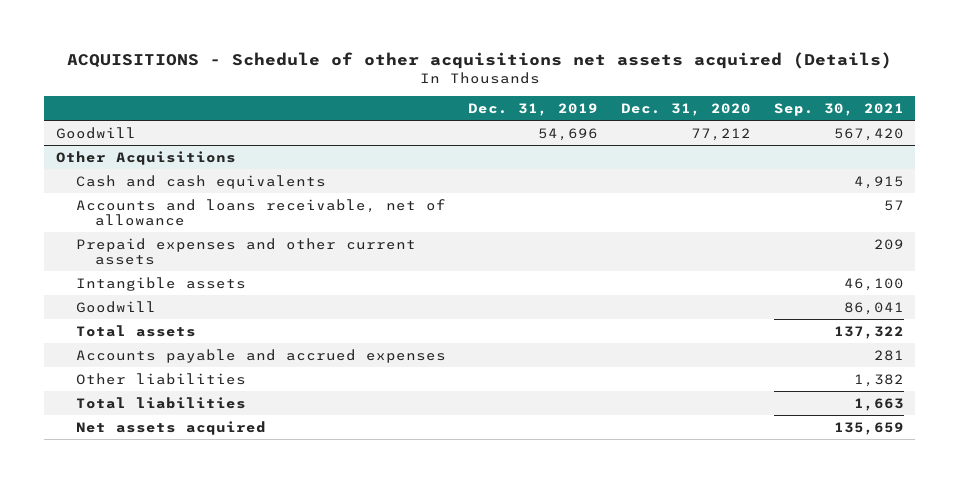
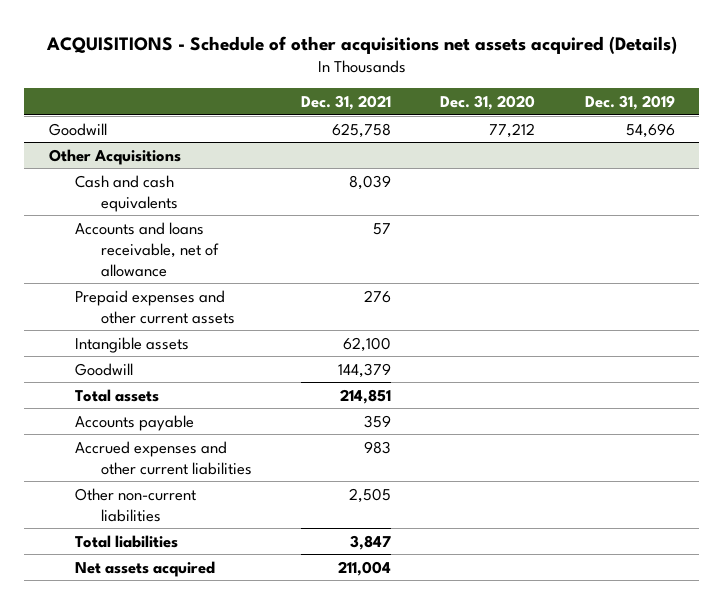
[774,103,905,117] Sep. 30, 2021 -> none
none -> [301,94,392,110] Dec. 31, 2021
[75,348,446,363] Accounts payable and accrued expenses -> [75,414,195,431] Accounts payable
none -> [75,440,253,475] Accrued expenses and other current liabilities
[75,372,246,385] Other liabilities -> [75,487,197,522] Other non-current liabilities

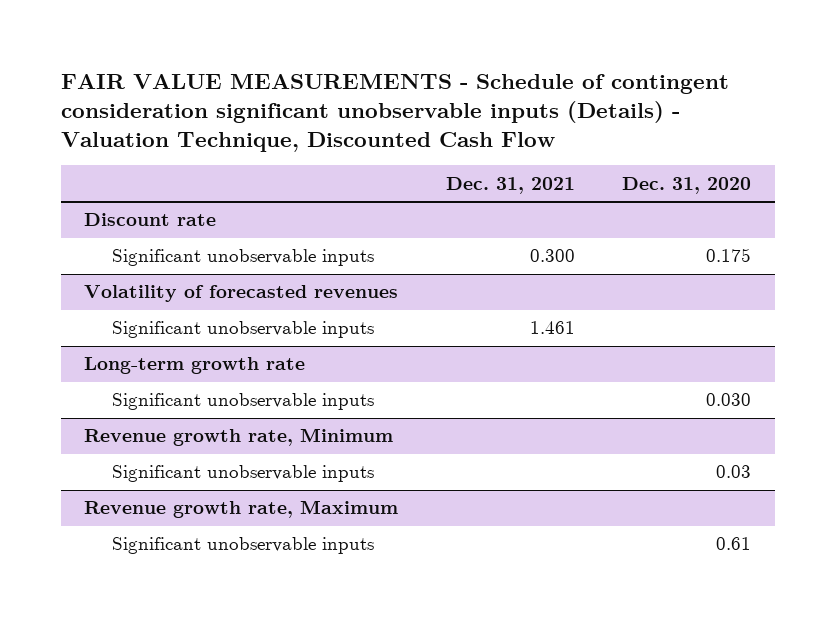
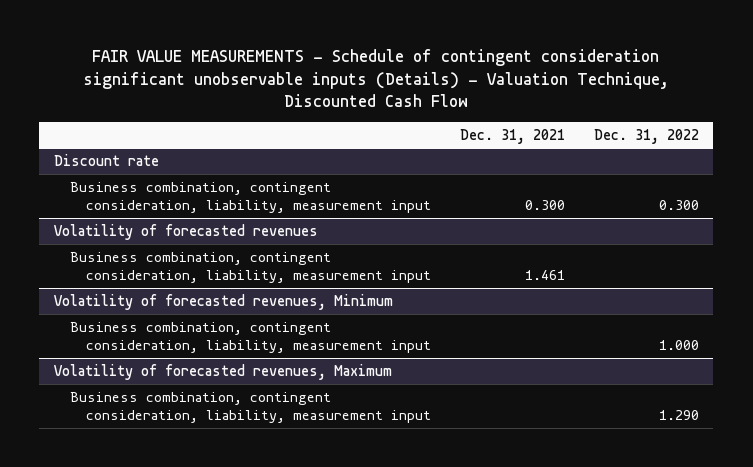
[622,176,752,194] Dec. 31, 2020 -> none
none -> [593,128,699,144] Dec. 31, 2022
[112,249,375,267] Significant unobservable inputs -> [69,181,431,213] Business combination, contingent consideration, liability, measurement input
[84,357,306,375] Long-term growth rate -> none
[112,393,375,411] Significant unobservable inputs -> none
[84,428,394,447] Revenue growth rate, Minimum -> none
[112,465,375,483] Significant unobservable inputs -> none
[84,500,399,519] Revenue growth rate, Maximum -> none
[112,537,375,555] Significant unobservable inputs -> none
[112,321,375,339] Significant unobservable inputs -> [69,251,431,283] Business combination, contingent consideration, liability, measurement input
none -> [54,293,394,310] Volatility of forecasted revenues, Minimum
none -> [69,321,431,353] Business combination, contingent consideration, liability, measurement input
none -> [54,363,393,380] Volatility of forecasted revenues, Maximum
none -> [69,391,431,423] Business combination, contingent consideration, liability, measurement input

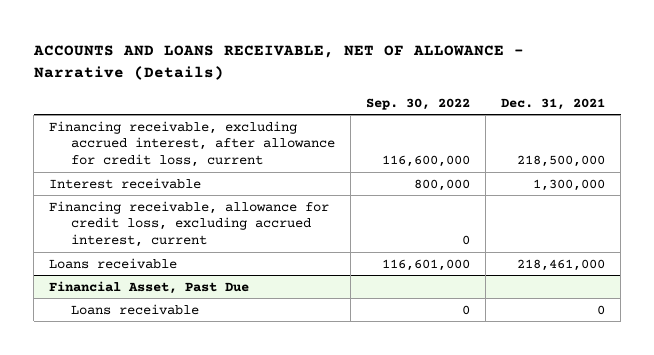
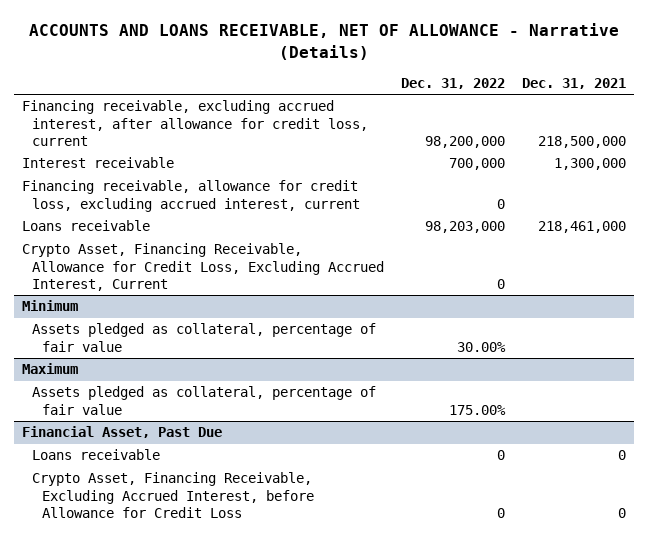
[366,97,471,110] Sep. 30, 2022 -> none
none -> [400,78,505,90] Dec. 31, 2022
none -> [22,243,385,292] Crypto Asset, Financing Receivable, Allowance for Credit Loss, Excluding Accrued Interest, Current
none -> [22,300,79,312] Minimum
none -> [32,323,377,352] Assets pledged as collateral, percentage of fair value
none -> [22,363,79,375] Maximum
none -> [32,386,377,415] Assets pledged as collateral, percentage of fair value
none -> [32,472,315,519] Crypto Asset, Financing Receivable, Excluding Accrued Interest, before Allowance for Credit Loss

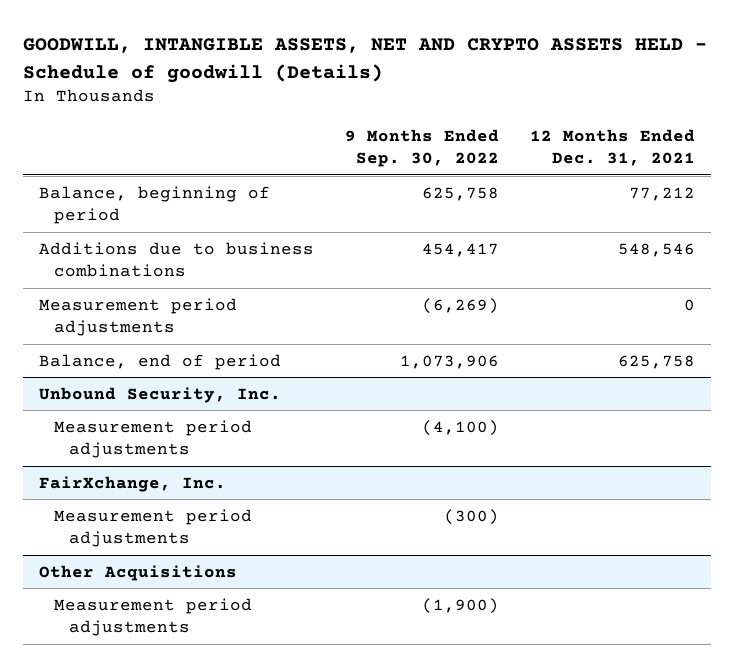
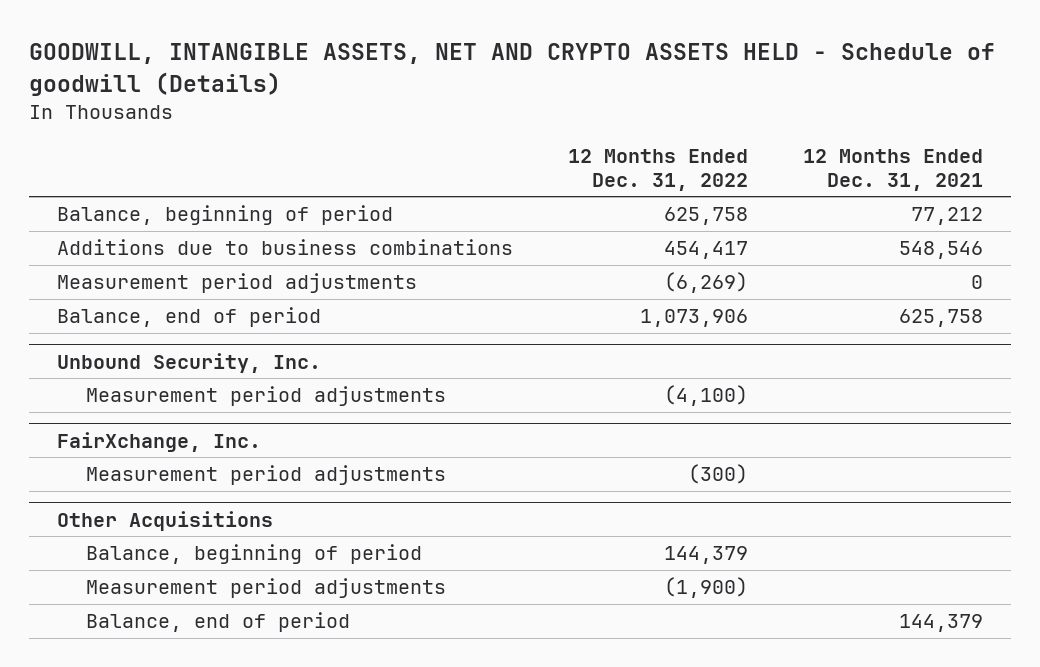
[344,128,499,168] 9 Months Ended Sep. 30, 2022 -> none
none -> [567,149,748,191] 12 Months Ended Dec. 31, 2022
none -> [85,544,422,565] Balance, beginning of period
none -> [85,612,350,633] Balance, end of period

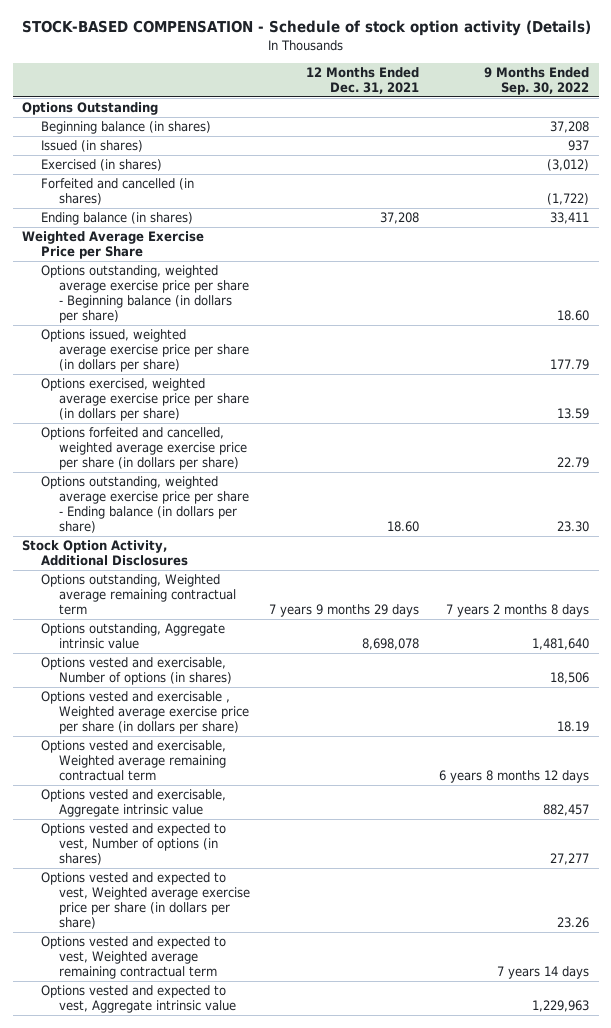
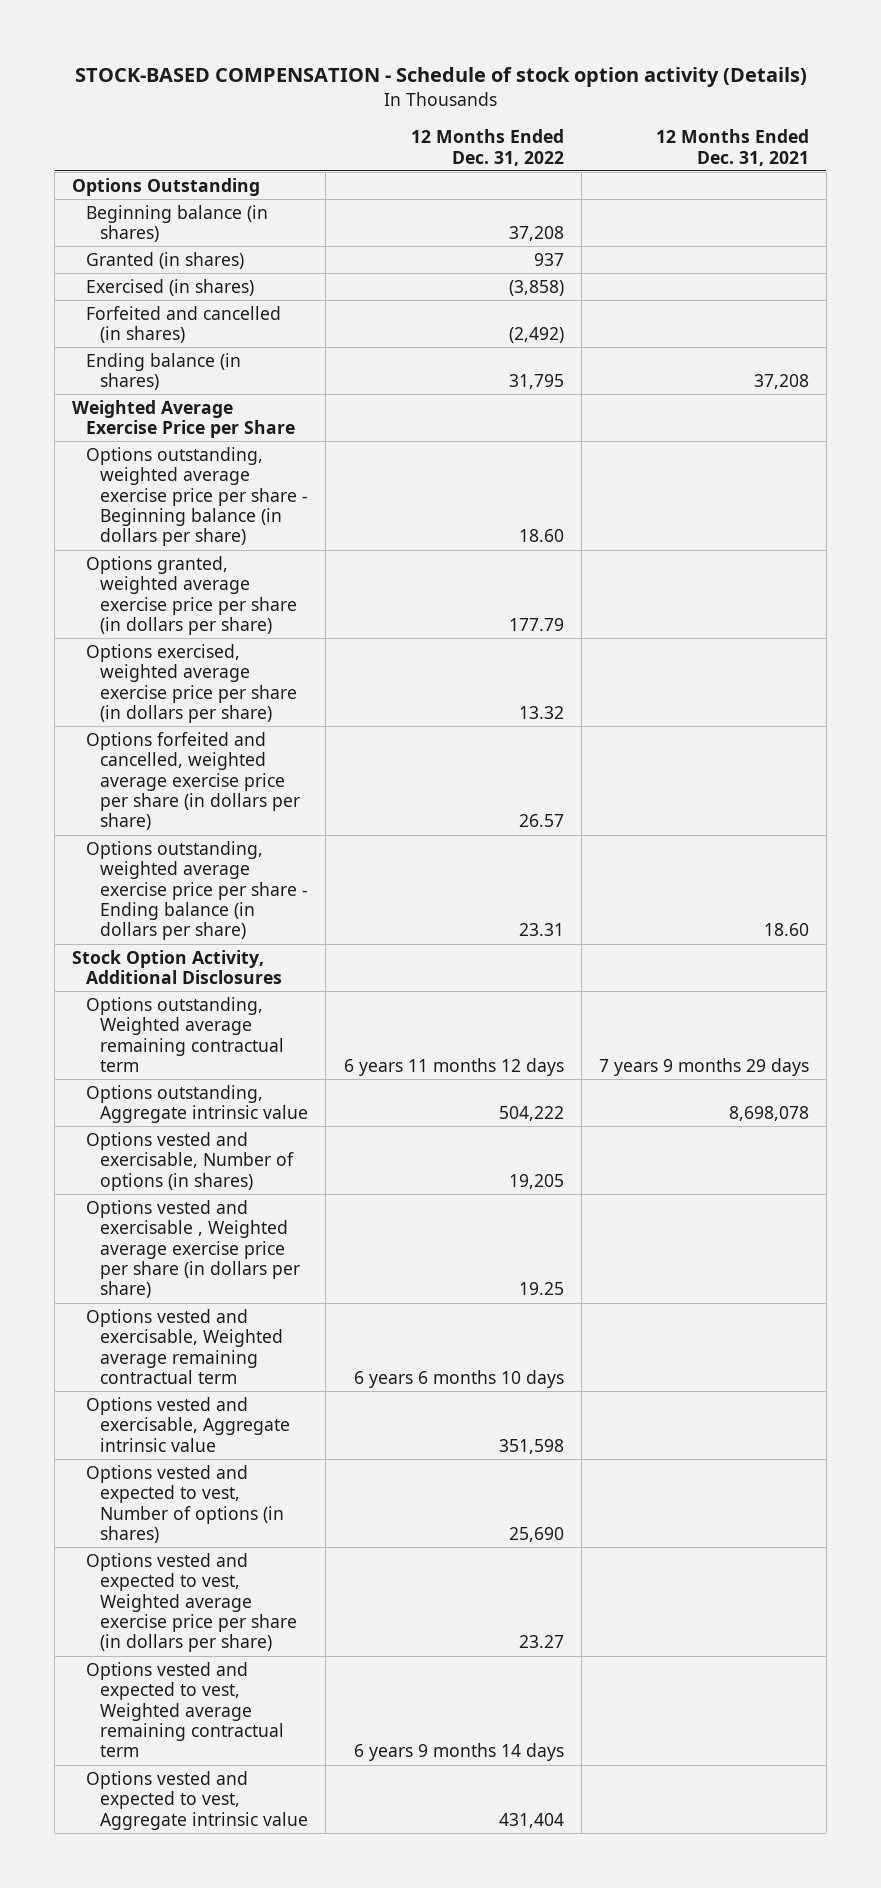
[483,66,589,95] 9 Months Ended Sep. 30, 2022 -> none
none -> [410,129,564,166] 12 Months Ended Dec. 31, 2022
[40,140,143,153] Issued (in shares) -> [86,251,245,269] Granted (in shares)
[40,329,249,373] Options issued, weighted average exercise price per share (in dollars per share) -> [86,555,298,635] Options granted, weighted average exercise price per share (in dollars per share)

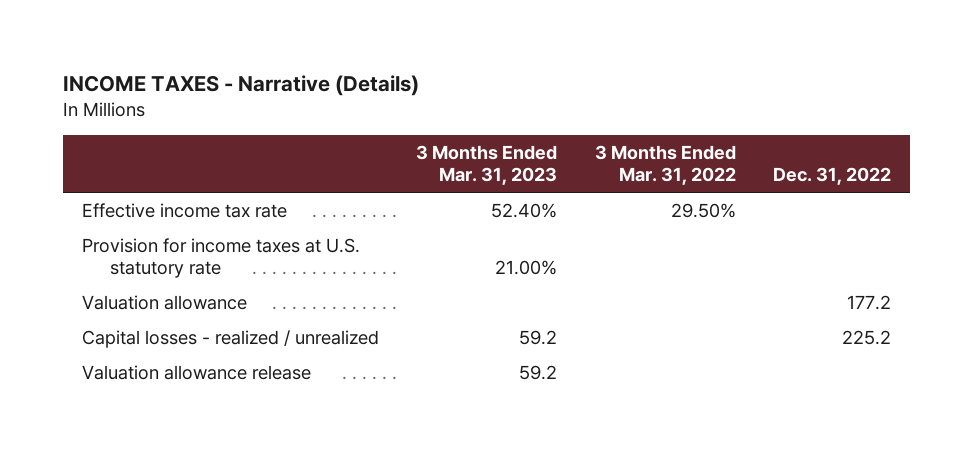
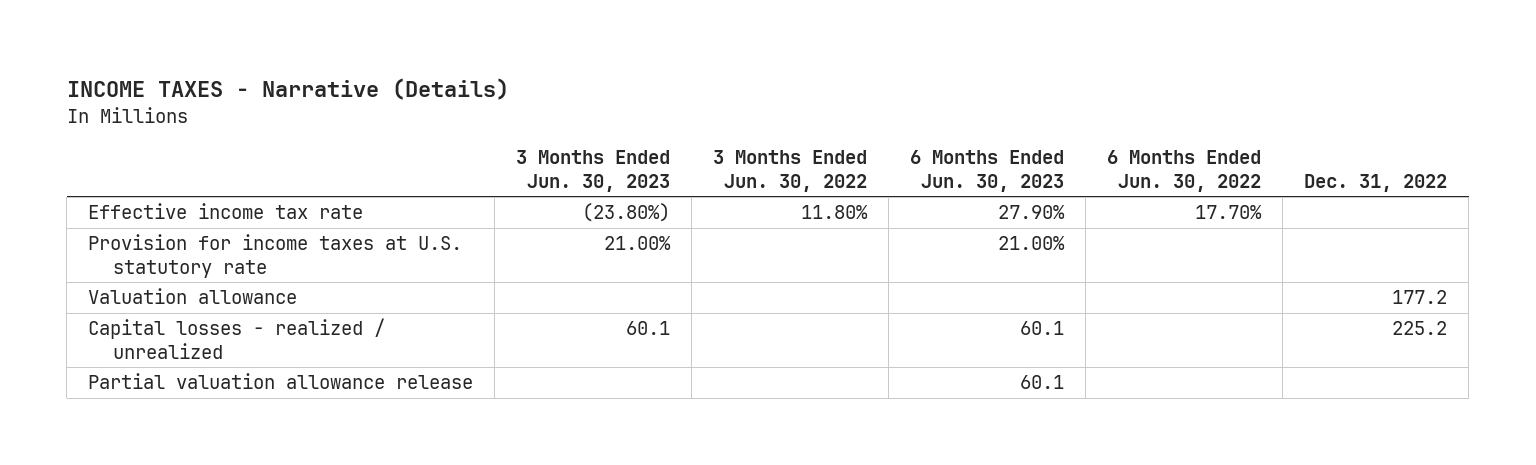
[416,144,558,186] 3 Months Ended Mar. 31, 2023 -> none
[594,144,736,186] 3 Months Ended Mar. 31, 2022 -> none
none -> [516,150,671,192] 3 Months Ended Jun. 30, 2023
none -> [713,150,868,192] 3 Months Ended Jun. 30, 2022
none -> [910,150,1065,192] 6 Months Ended Jun. 30, 2023
none -> [1107,150,1262,192] 6 Months Ended Jun. 30, 2022
[81,365,311,381] Valuation allowance release -> [88,373,474,390] Partial valuation allowance release

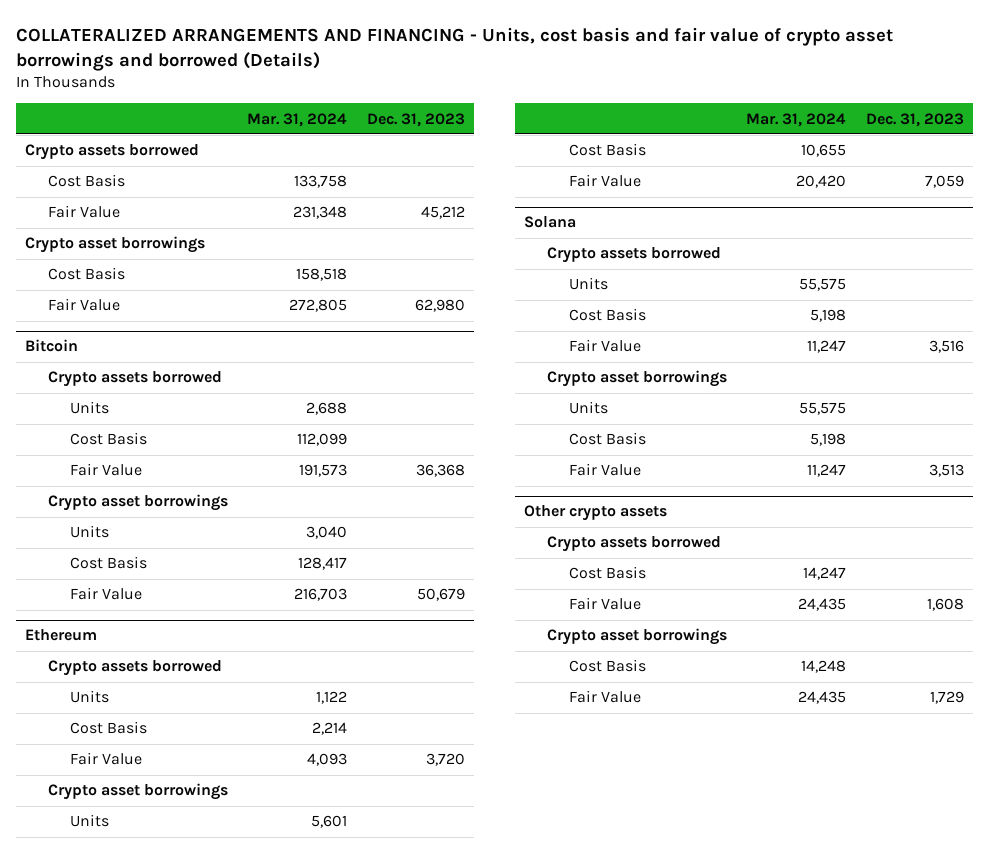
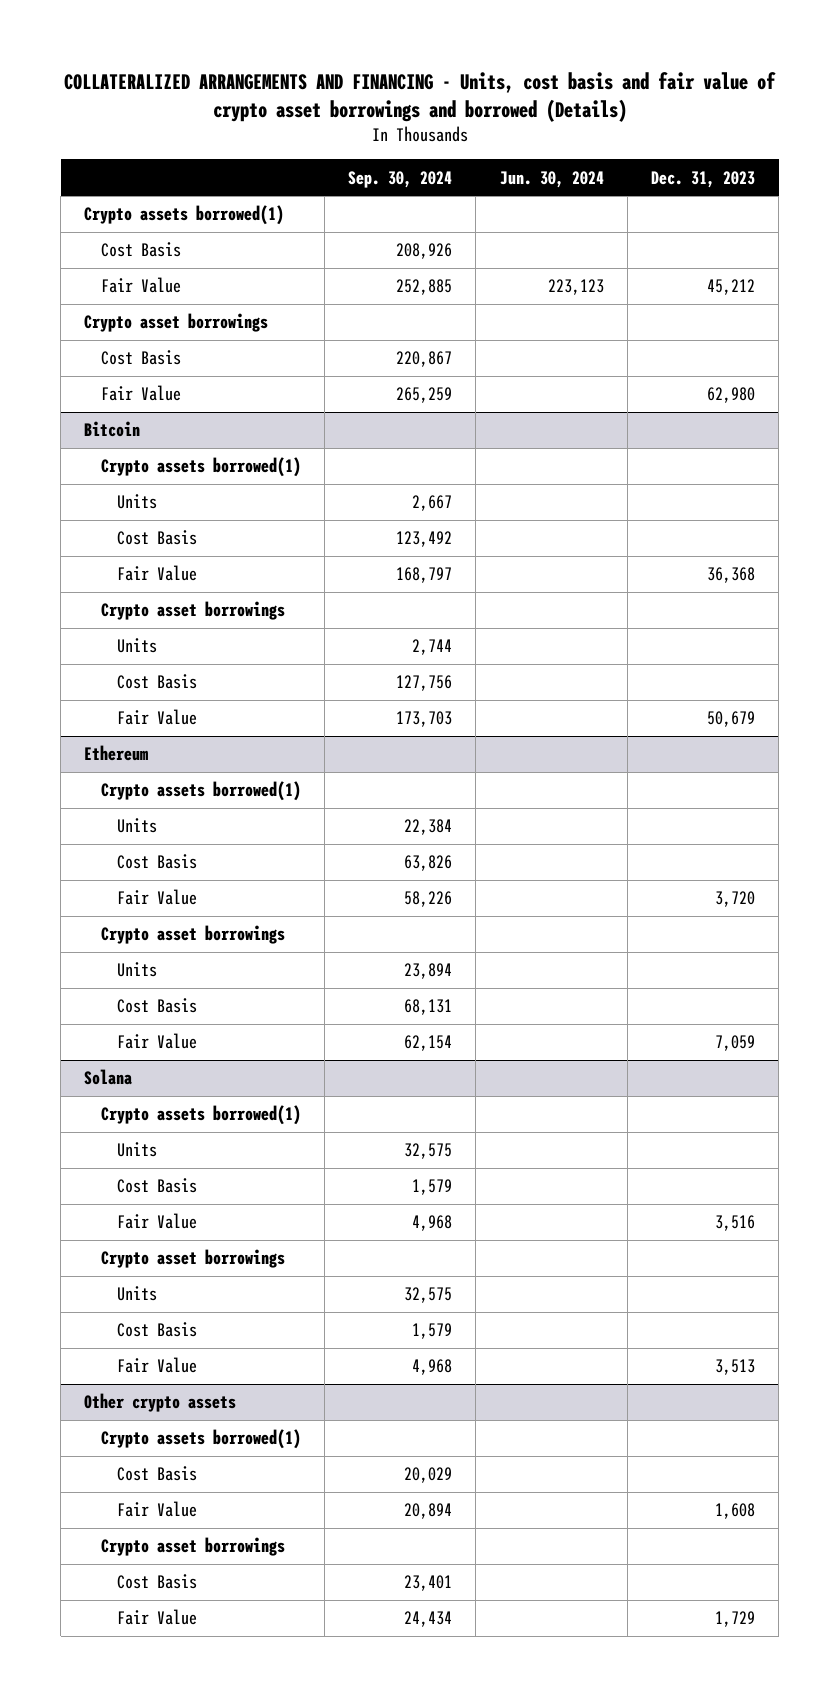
[247,112,348,127] Mar. 31, 2024 -> none
none -> [348,170,453,188] Sep. 30, 2024
none -> [499,170,604,188] Jun. 30, 2024
[25,144,200,161] Crypto assets borrowed -> [84,205,285,226] Crypto assets borrowed(1)
[47,371,222,388] Crypto assets borrowed -> [100,457,301,478] Crypto assets borrowed(1)
[47,660,222,677] Crypto assets borrowed -> [100,781,301,802] Crypto assets borrowed(1)
[546,247,721,264] Crypto assets borrowed -> [100,1105,301,1126] Crypto assets borrowed(1)
[546,536,721,553] Crypto assets borrowed -> [100,1429,301,1450] Crypto assets borrowed(1)

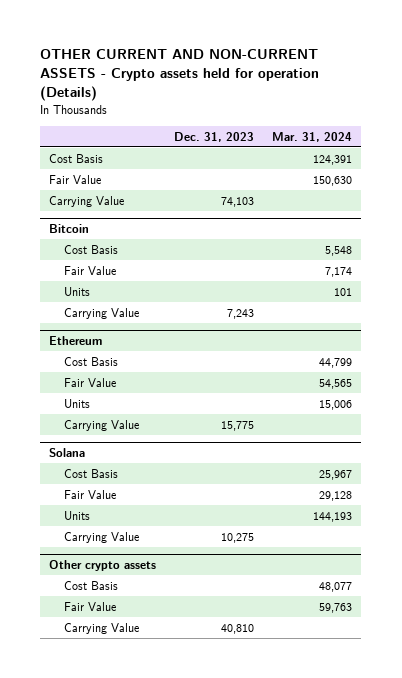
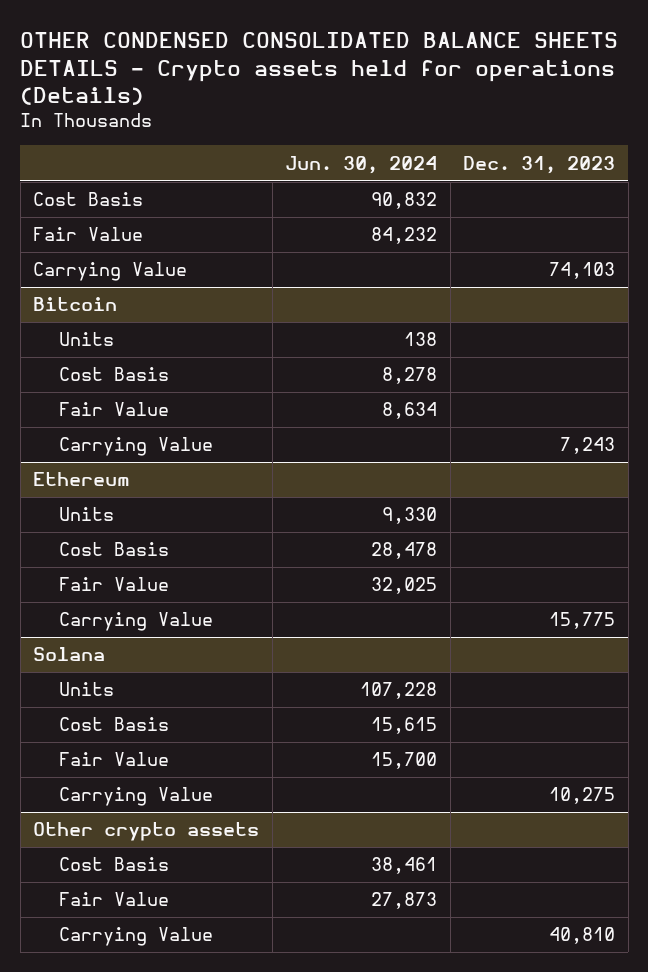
[40,49,320,102] OTHER CURRENT AND NON-CURRENT ASSETS - Crypto assets held for operation (Details) -> [20,31,619,106] OTHER CONDENSED CONSOLIDATED BALANCE SHEETS DETAILS - Crypto assets held for operations (Details)
[272,131,353,142] Mar. 31, 2024 -> none
none -> [285,155,438,174] Jun. 30, 2024
[63,286,90,296] Units -> [58,332,114,347] Units
[63,398,90,408] Units -> [58,507,114,522] Units
[63,510,90,520] Units -> [58,682,114,697] Units

